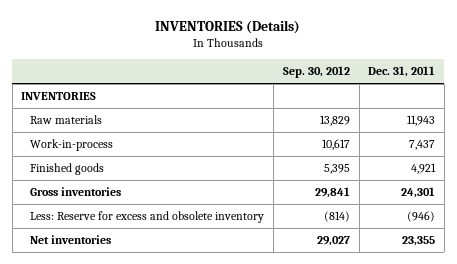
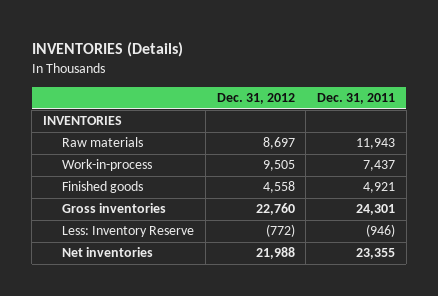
[282,65,350,78] Sep. 30, 2012 -> none
none -> [216,93,295,105] Dec. 31, 2012
[30,211,265,224] Less: Reserve for excess and obsolete inventory -> [62,226,195,238] Less: Inventory Reserve

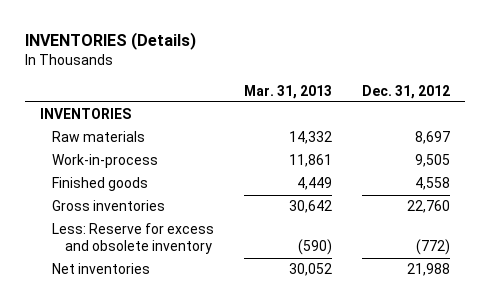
[317,93,396,105] Dec. 31, 2011 -> none
none -> [244,84,333,99] Mar. 31, 2013
[62,226,195,238] Less: Inventory Reserve -> [52,223,215,255] Less: Reserve for excess and obsolete inventory

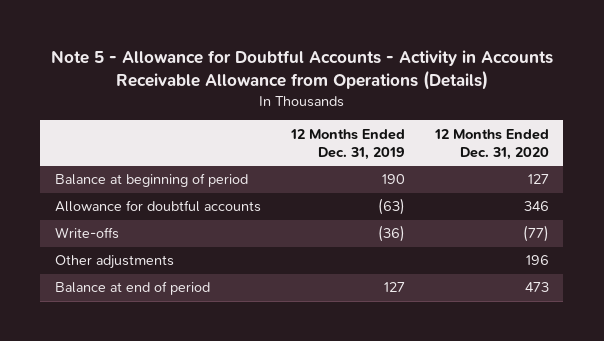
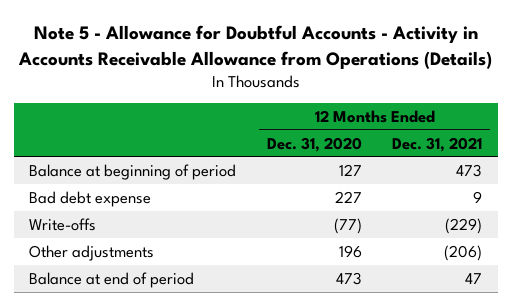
[289,128,405,161] 12 Months Ended Dec. 31, 2019 -> none
none -> [392,136,483,152] Dec. 31, 2021
[55,200,262,213] Allowance for doubtful accounts -> none
none -> [29,190,152,207] Bad debt expense

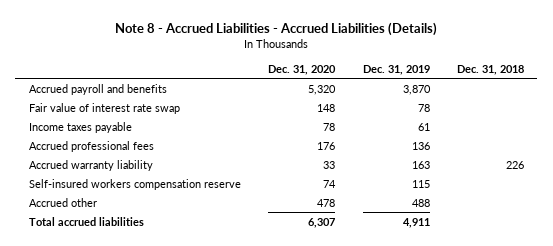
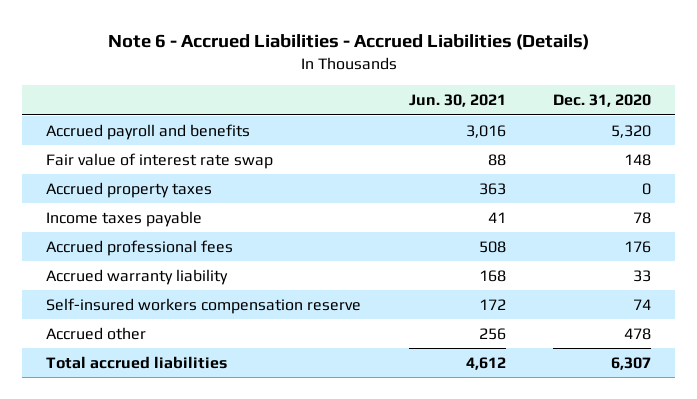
[115,21,438,36] Note 8 - Accrued Liabilities - Accrued Liabilities (Details) -> [107,34,589,51] Note 6 - Accrued Liabilities - Accrued Liabilities (Details)
[362,64,430,75] Dec. 31, 2019 -> none
[456,64,524,75] Dec. 31, 2018 -> none
none -> [408,94,506,108] Jun. 30, 2021
none -> [46,181,213,198] Accrued property taxes

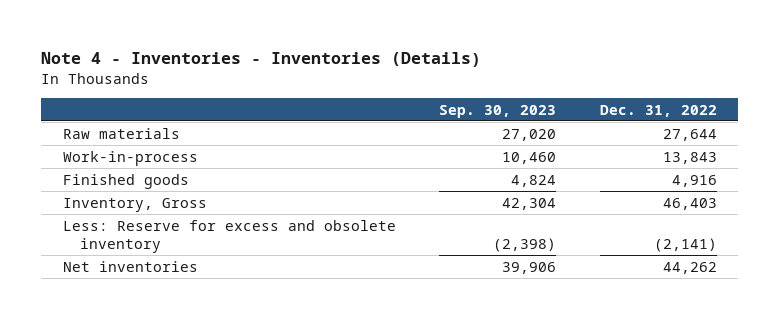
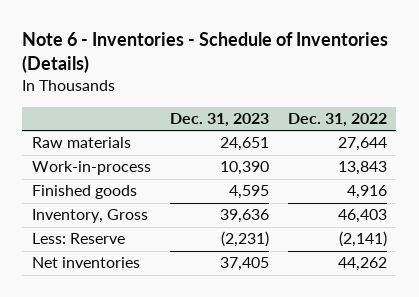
[41,51,482,67] Note 4 - Inventories - Inventories (Details) -> [22,32,389,74] Note 6 - Inventories - Schedule of Inventories (Details)
[439,104,557,118] Sep. 30, 2023 -> none
none -> [169,113,269,128] Dec. 31, 2023
[63,219,397,253] Less: Reserve for excess and obsolete inventory -> [31,233,125,245] Less: Reserve

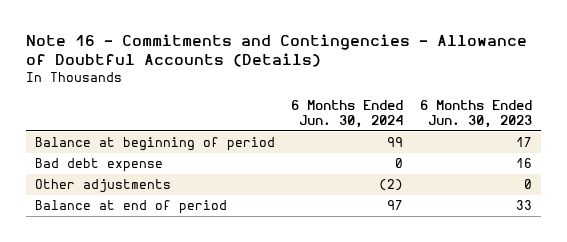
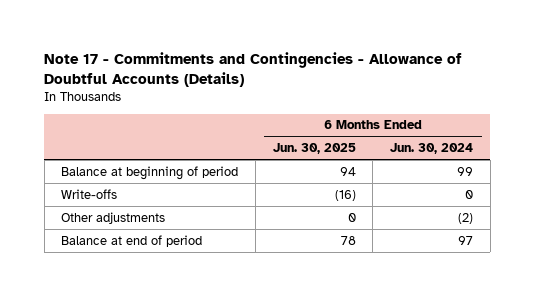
[26,33,528,67] Note 16 - Commitments and Contingencies - Allowance of Doubtful Accounts (Details) -> [44,51,463,87] Note 17 - Commitments and Contingencies - Allowance of Doubtful Accounts (Details)
[420,99,533,129] 6 Months Ended Jun. 30, 2023 -> none
none -> [272,143,356,155] Jun. 30, 2025
[34,158,163,173] Bad debt expense -> none
none -> [61,188,118,199] Write-offs

